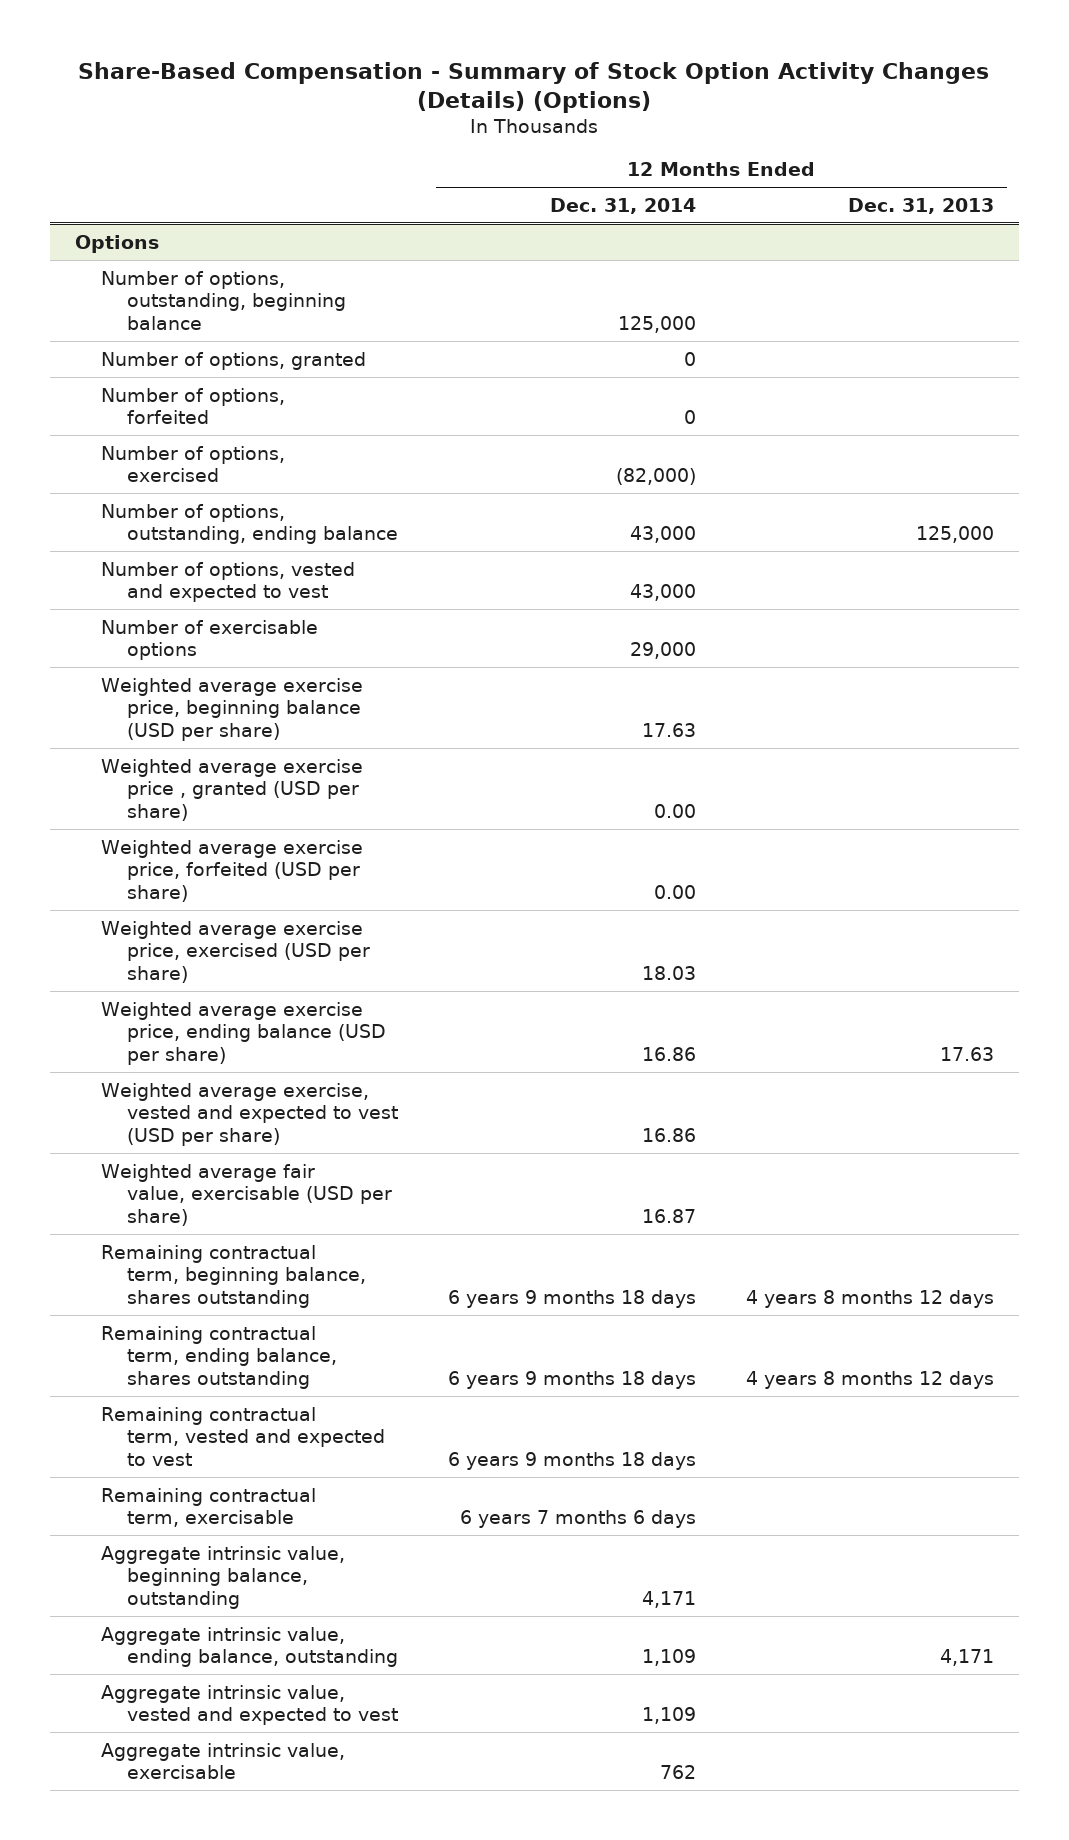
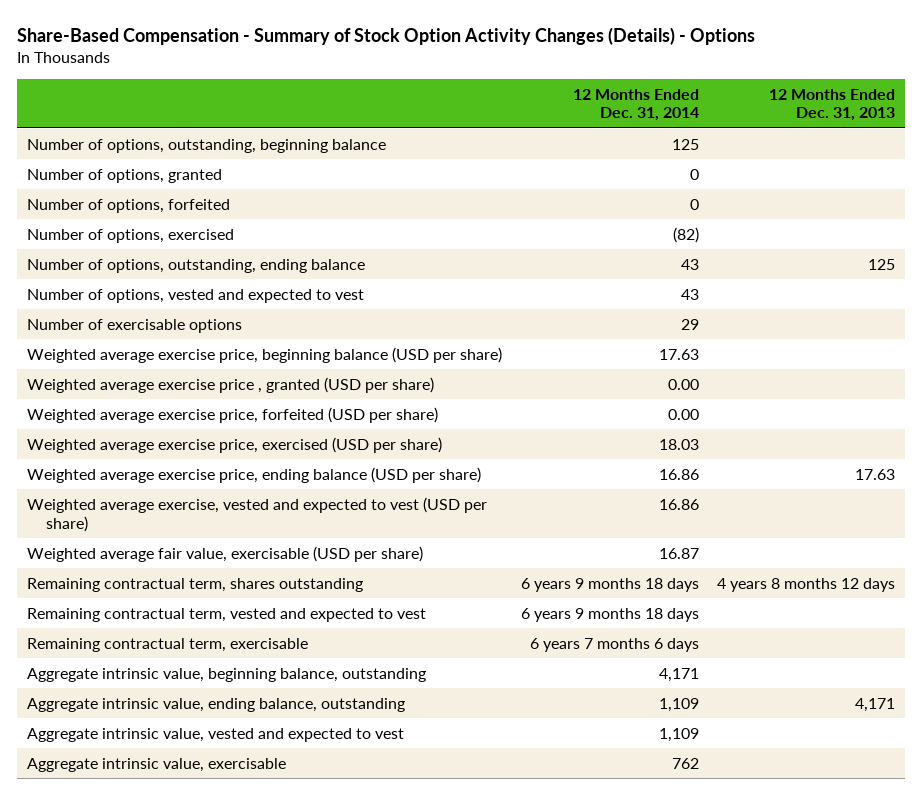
[78,61,990,113] Share-Based Compensation - Summary of Stock Option Activity Changes (Details) (Options) -> [17,26,756,45] Share-Based Compensation - Summary of Stock Option Activity Changes (Details) - Options
[74,234,159,253] Options -> none
[618,315,697,333] 125,000 -> [671,138,699,150] 125
[616,468,697,486] (82,000) -> [672,226,699,243] (82)
[630,526,697,544] 43,000 -> [680,258,699,270] 43
[916,526,995,544] 125,000 -> [868,258,896,270] 125
[630,584,697,602] 43,000 -> [680,288,699,300] 43
[630,642,697,660] 29,000 -> [680,318,699,330] 29
[101,1325,338,1389] Remaining contractual term, ending balance, shares outstanding -> none
[101,1244,367,1308] Remaining contractual term, beginning balance, shares outstanding -> [26,577,363,592] Remaining contractual term, shares outstanding

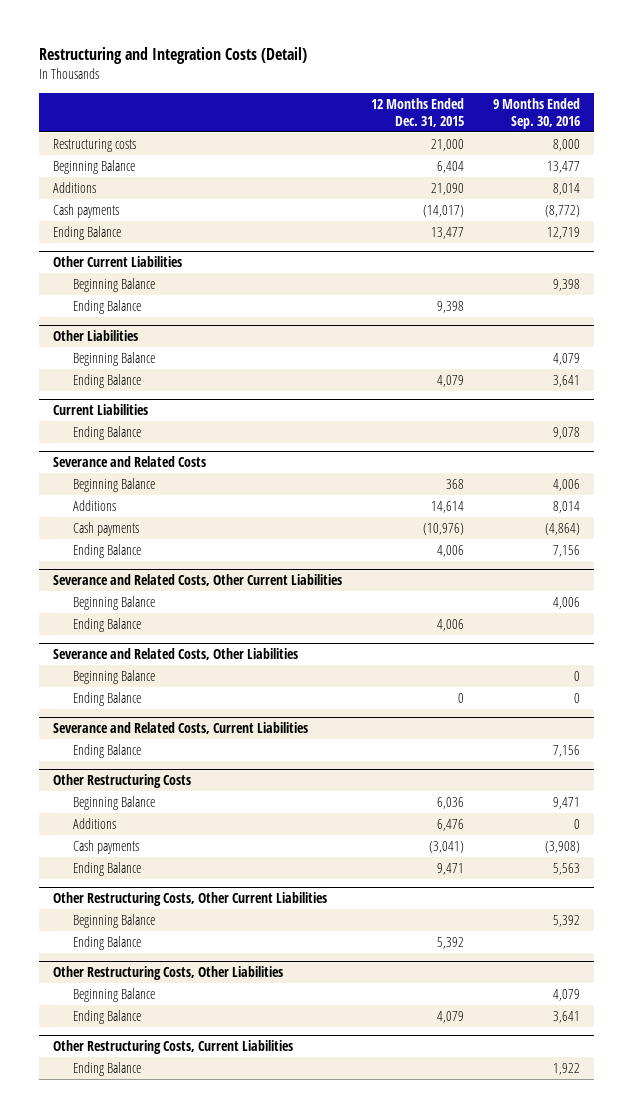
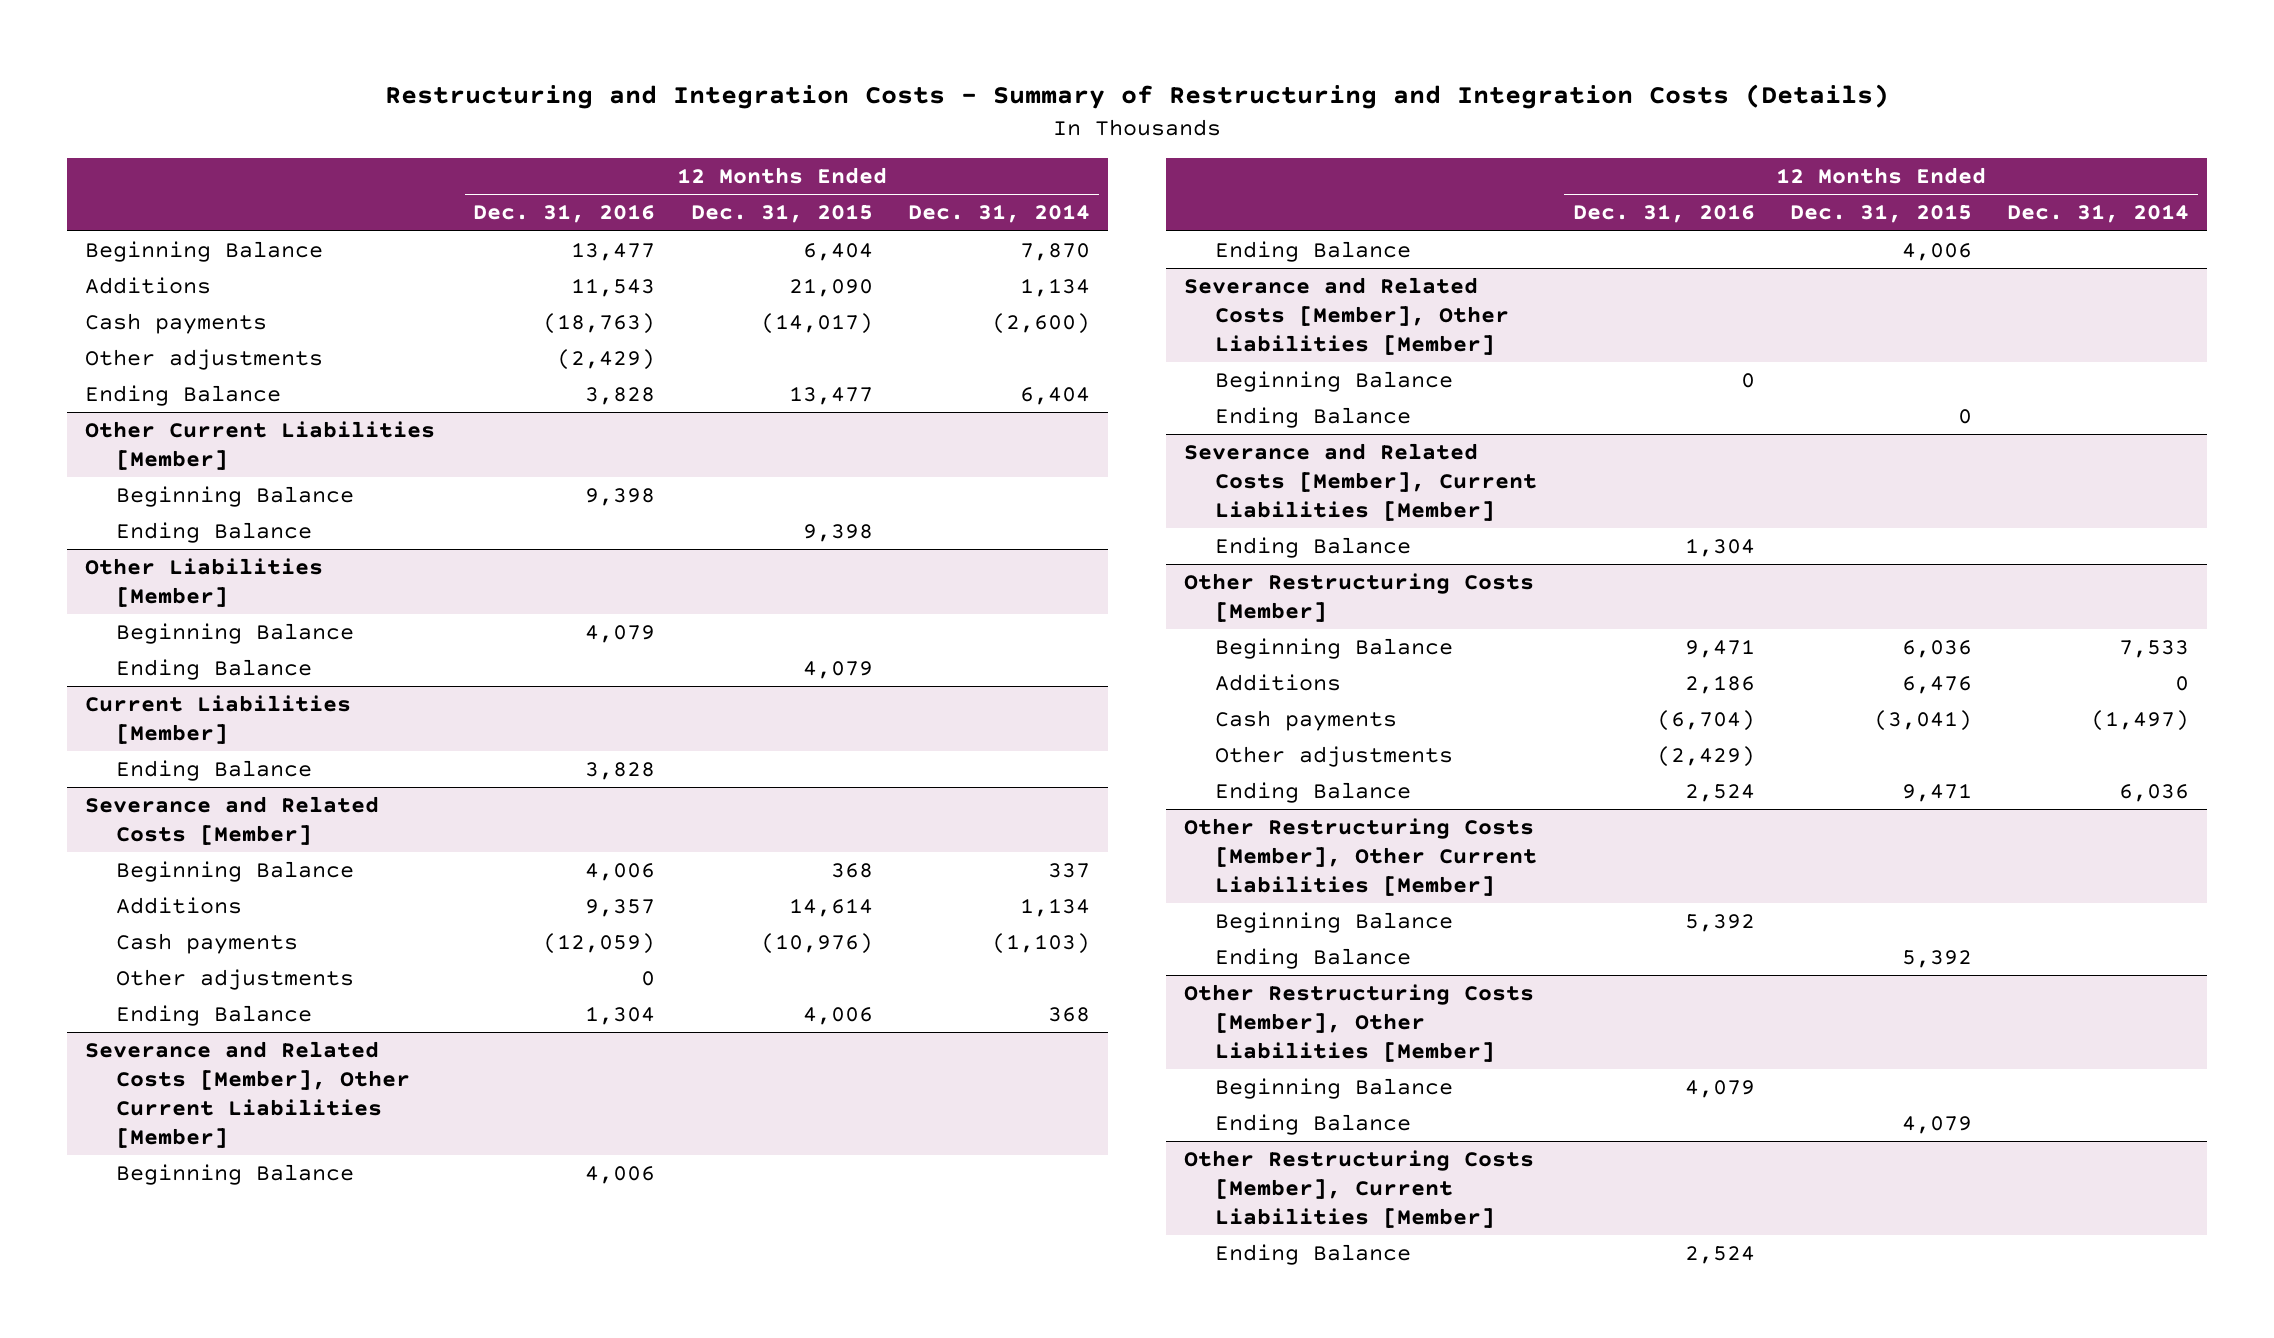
[38,47,307,65] Restructuring and Integration Costs (Detail) -> [384,84,1889,110] Restructuring and Integration Costs - Summary of Restructuring and Integration Costs (Details)
[492,97,580,130] 9 Months Ended Sep. 30, 2016 -> none
none -> [473,204,656,224] Dec. 31, 2016
none -> [908,204,1091,224] Dec. 31, 2014
[53,138,137,152] Restructuring costs -> none
none -> [84,349,323,371] Other adjustments
[53,256,183,268] Other Current Liabilities -> [84,421,435,471] Other Current Liabilities [Member]
[53,330,139,342] Other Liabilities -> [84,558,323,608] Other Liabilities [Member]
[53,404,149,416] Current Liabilities -> [84,695,351,745] Current Liabilities [Member]
[53,456,207,468] Severance and Related Costs -> [84,796,379,846] Severance and Related Costs [Member]
none -> [116,969,355,991] Other adjustments
[53,574,343,587] Severance and Related Costs, Other Current Liabilities -> [84,1041,411,1148] Severance and Related Costs [Member], Other Current Liabilities [Member]
[53,648,299,661] Severance and Related Costs, Other Liabilities -> [1183,277,1510,356] Severance and Related Costs [Member], Other Liabilities [Member]
[53,722,309,735] Severance and Related Costs, Current Liabilities -> [1183,443,1538,522] Severance and Related Costs [Member], Current Liabilities [Member]
[53,774,192,789] Other Restructuring Costs -> [1183,573,1534,623] Other Restructuring Costs [Member]
none -> [1215,746,1454,768] Other adjustments
[53,892,328,907] Other Restructuring Costs, Other Current Liabilities -> [1183,818,1538,897] Other Restructuring Costs [Member], Other Current Liabilities [Member]
[53,966,284,981] Other Restructuring Costs, Other Liabilities -> [1183,984,1534,1063] Other Restructuring Costs [Member], Other Liabilities [Member]
[53,1040,294,1055] Other Restructuring Costs, Current Liabilities -> [1183,1150,1534,1229] Other Restructuring Costs [Member], Current Liabilities [Member]

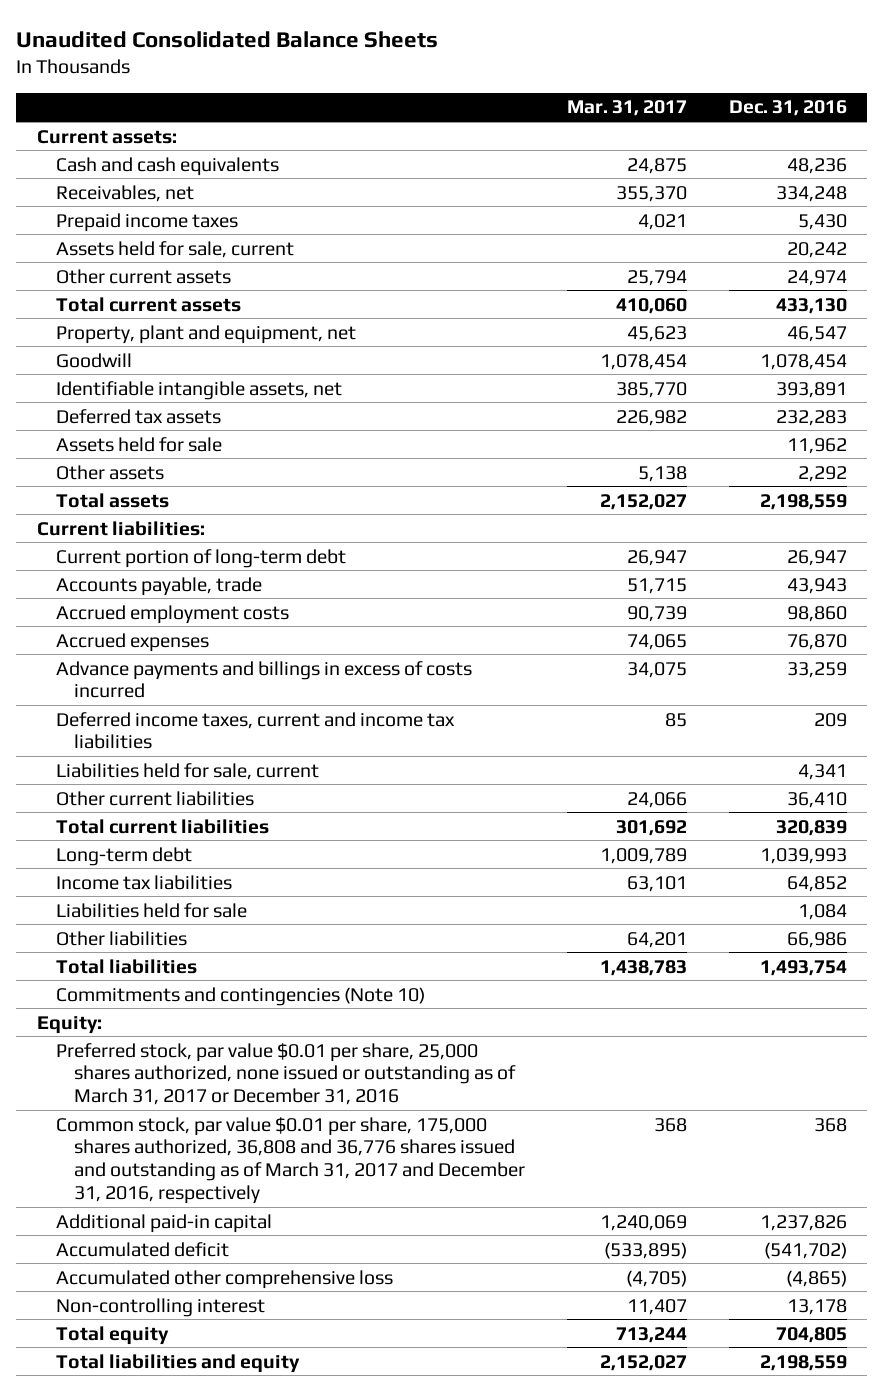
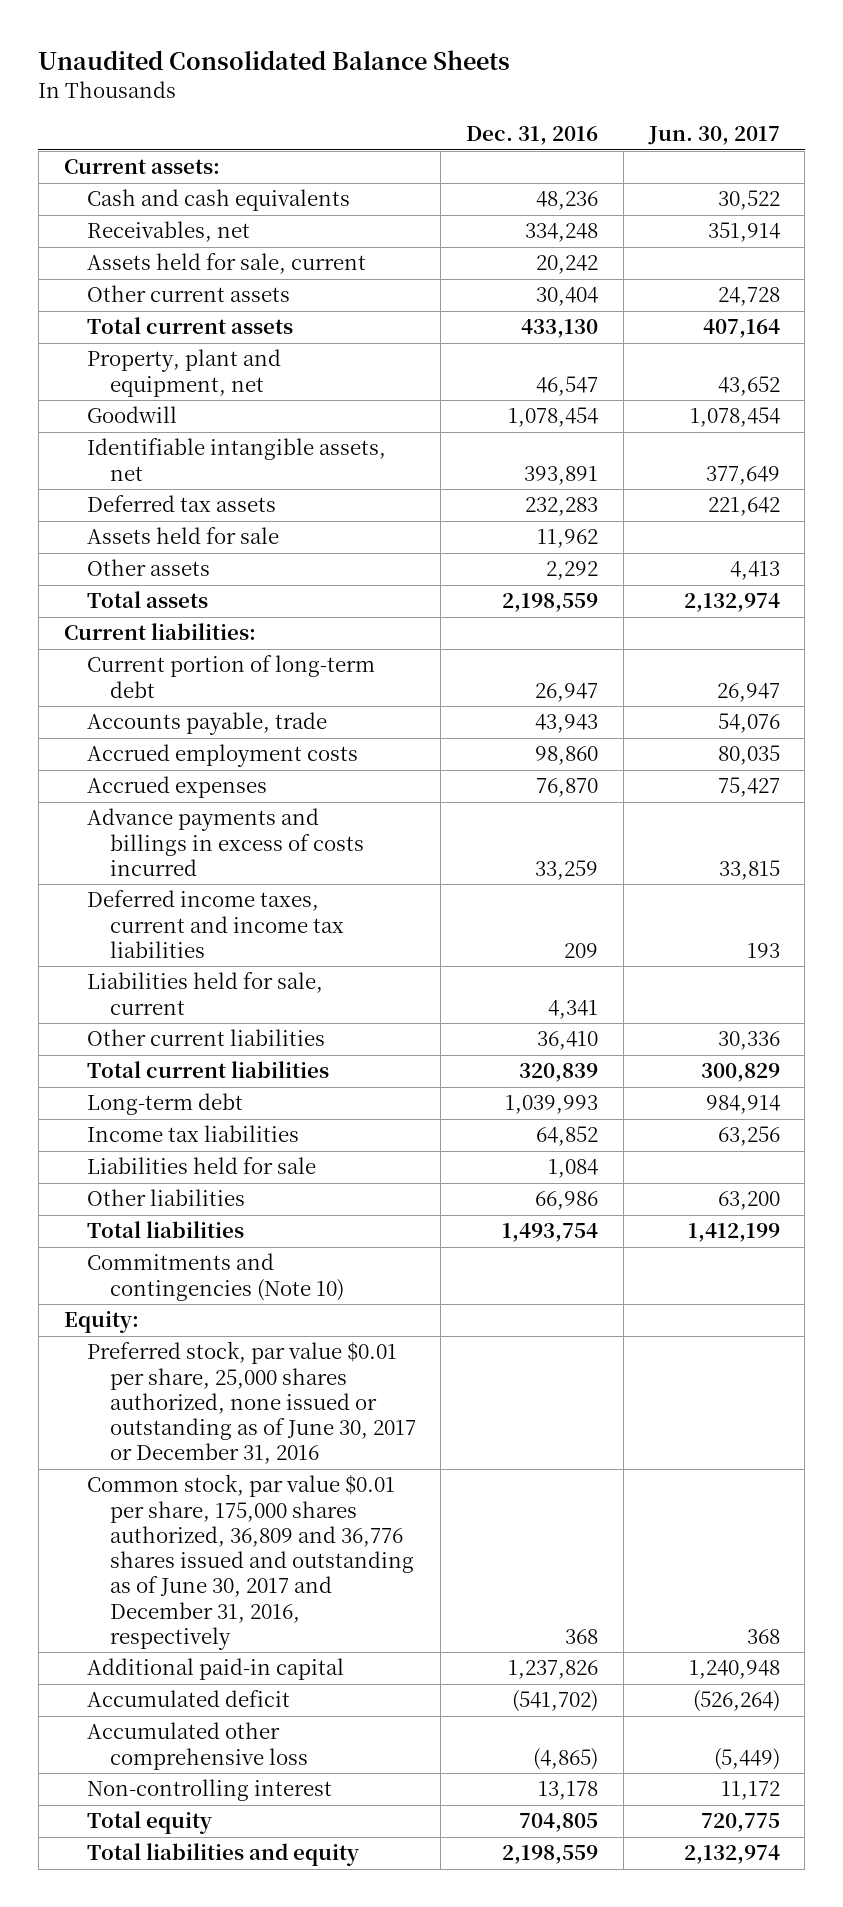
[566,100,687,117] Mar. 31, 2017 -> none
none -> [647,126,780,146] Jun. 30, 2017
[55,212,238,232] Prepaid income taxes -> none
[786,269,847,286] 24,974 -> [536,287,599,307] 30,404
[55,1042,517,1106] Preferred stock, par value $0.01 per share, 25,000 shares authorized, none issued or outstanding as of March 31, 2017 or December 31, 2016 -> [86,1341,416,1465] Preferred stock, par value $0.01 per share, 25,000 shares authorized, none issued or outstanding as of June 30, 2017 or December 31, 2016
[55,1116,526,1204] Common stock, par value $0.01 per share, 175,000 shares authorized, 36,808 and 36,776 shares issued and outstanding as of March 31, 2017 and December 31, 2016, respectively -> [86,1474,414,1650] Common stock, par value $0.01 per share, 175,000 shares authorized, 36,809 and 36,776 shares issued and outstanding as of June 30, 2017 and December 31, 2016, respectively

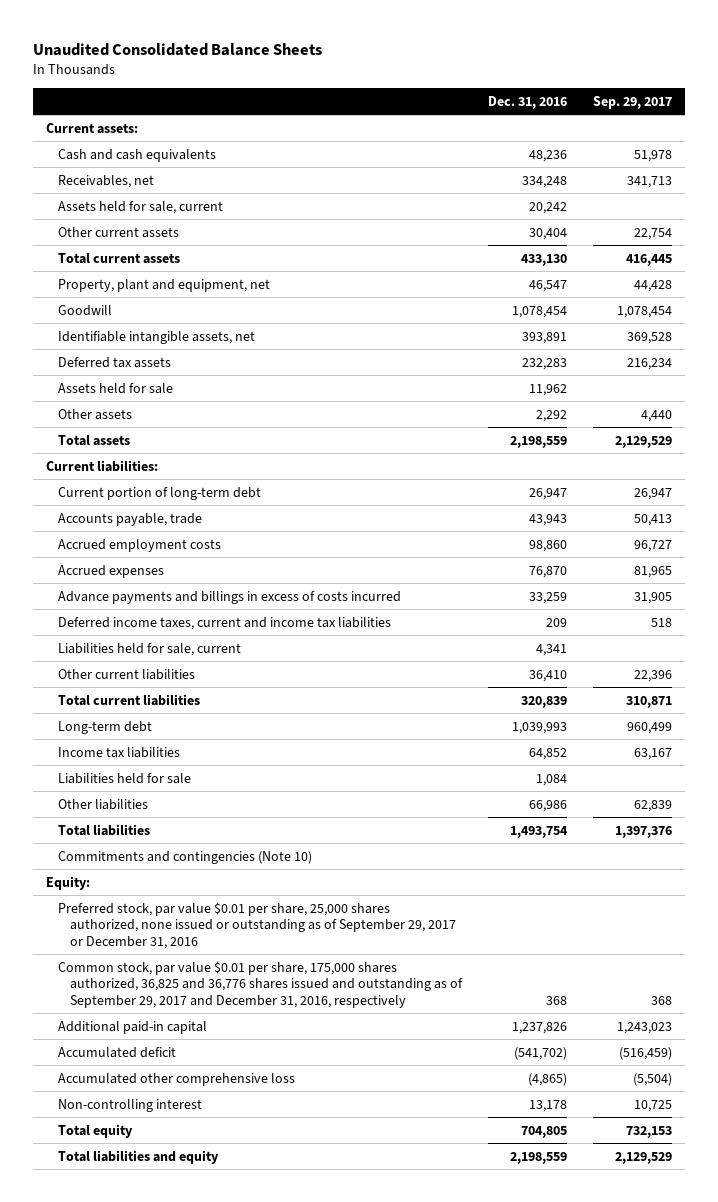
[647,126,780,146] Jun. 30, 2017 -> none
none -> [593,95,673,109] Sep. 29, 2017
[86,1341,416,1465] Preferred stock, par value $0.01 per share, 25,000 shares authorized, none issued or outstanding as of June 30, 2017 or December 31, 2016 -> [58,901,457,949] Preferred stock, par value $0.01 per share, 25,000 shares authorized, none issued or outstanding as of September 29, 2017 or December 31, 2016
[86,1474,414,1650] Common stock, par value $0.01 per share, 175,000 shares authorized, 36,809 and 36,776 shares issued and outstanding as of June 30, 2017 and December 31, 2016, respectively -> [58,960,464,1008] Common stock, par value $0.01 per share, 175,000 shares authorized, 36,825 and 36,776 shares issued and outstanding as of September 29, 2017 and December 31, 2016, respectively

